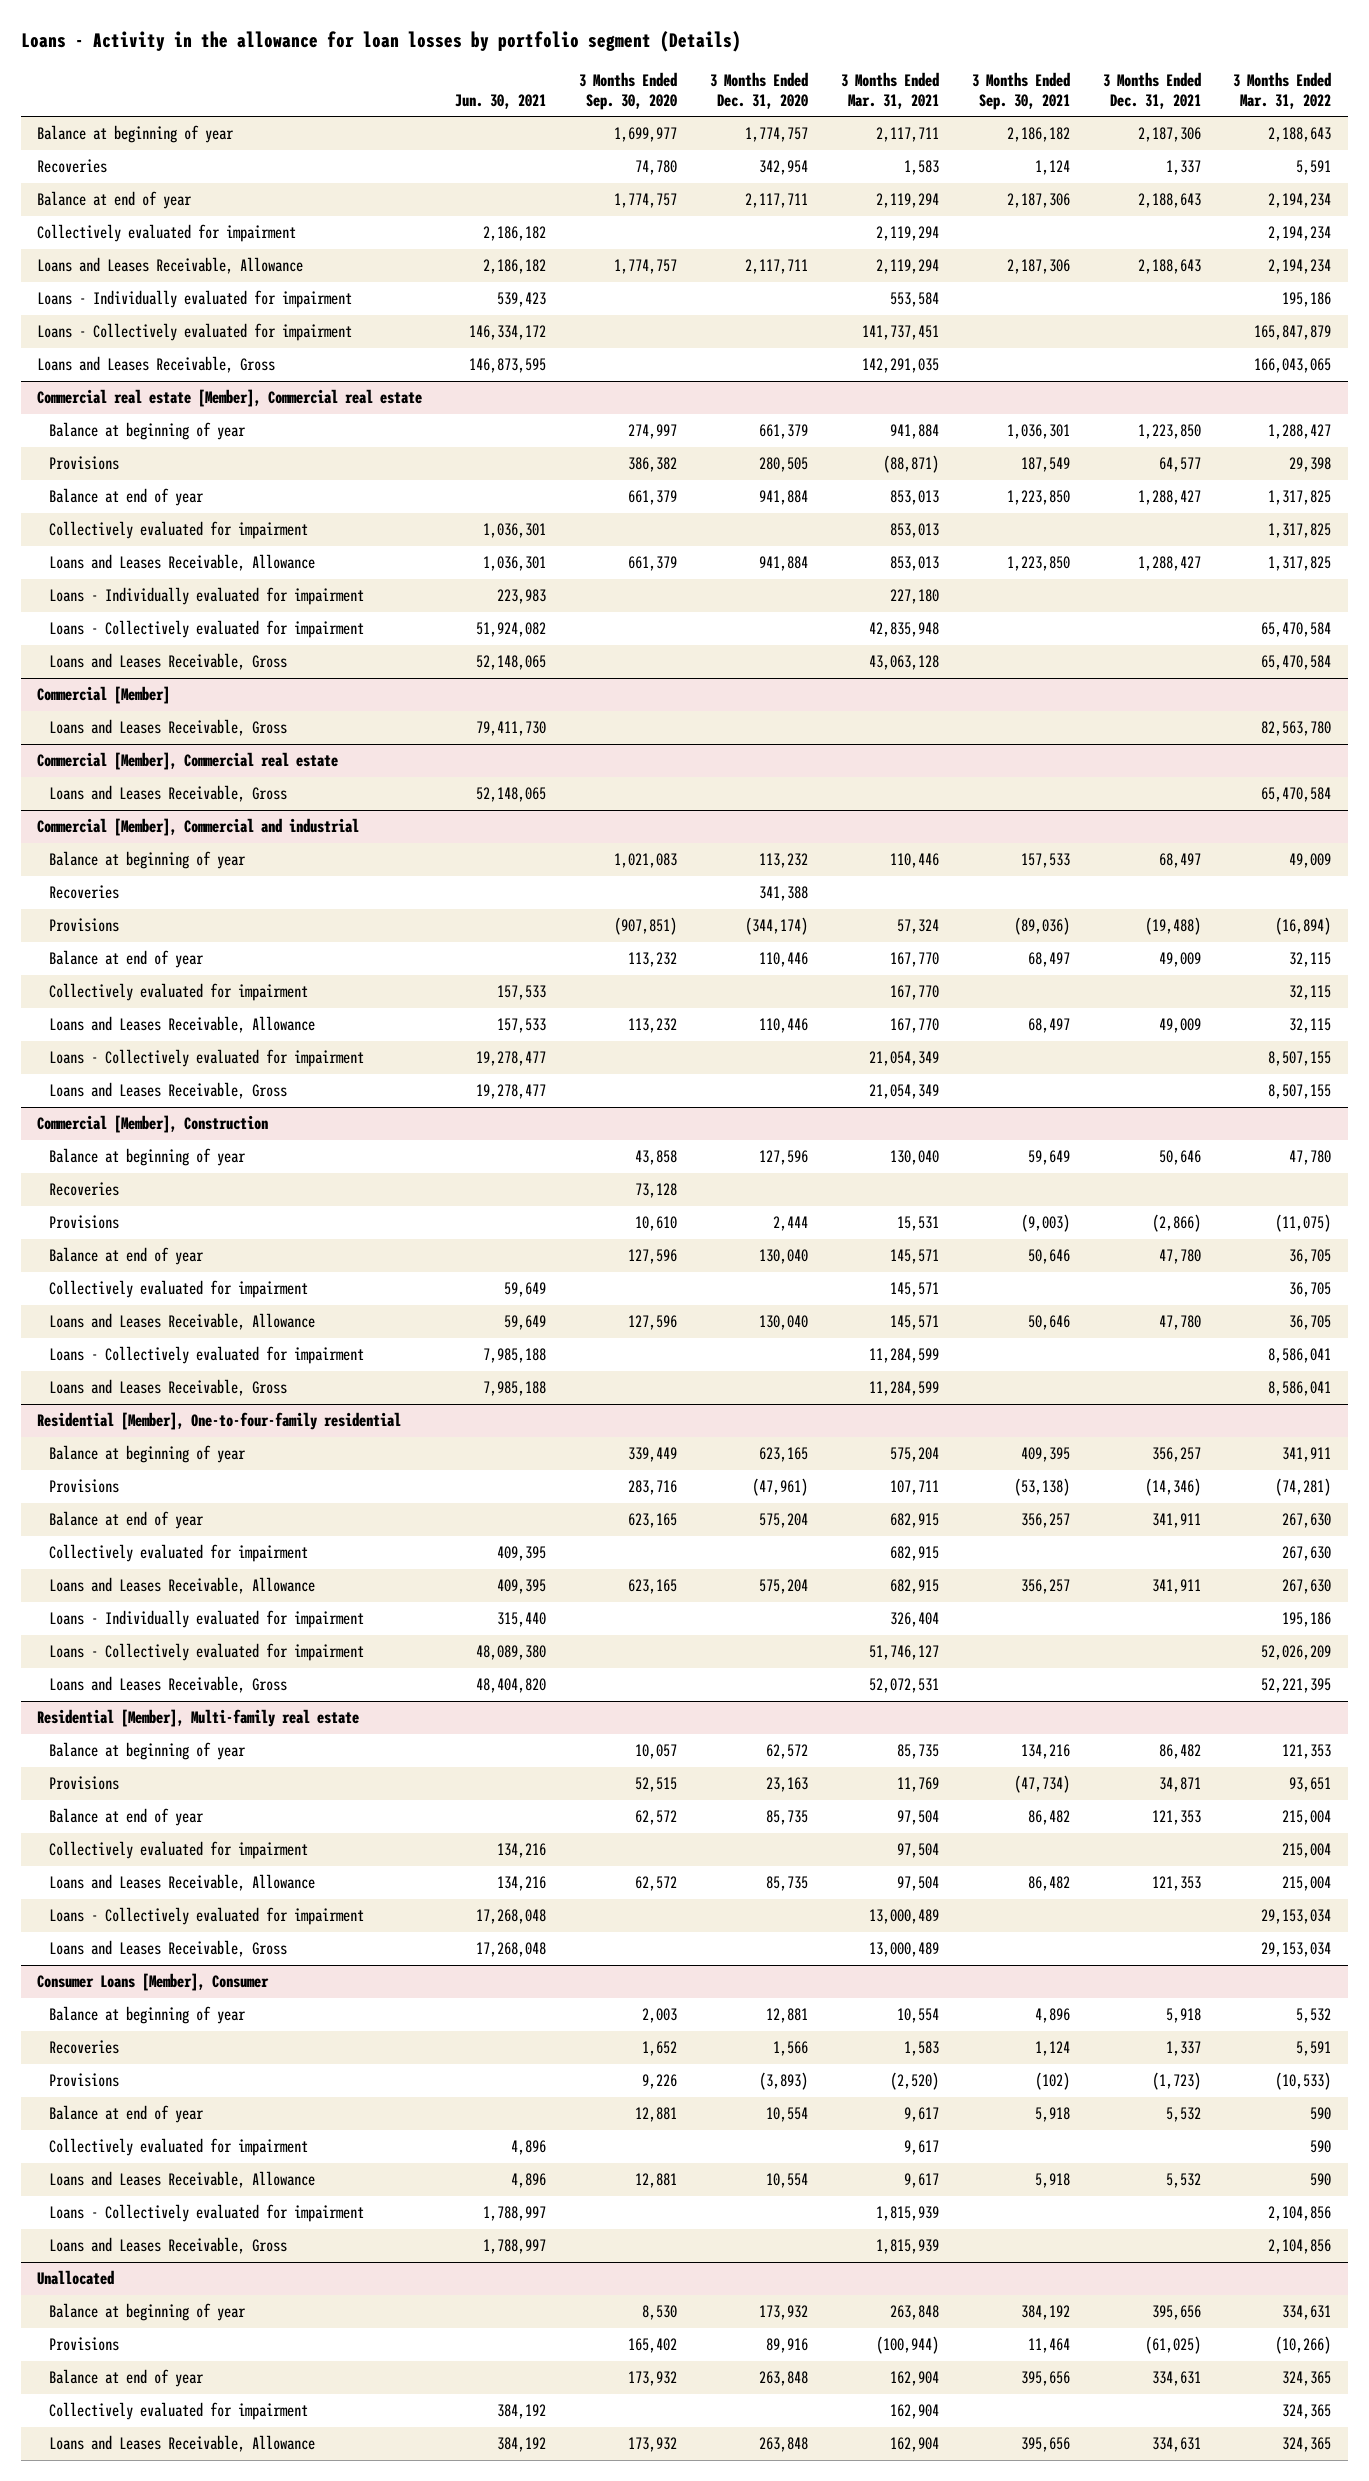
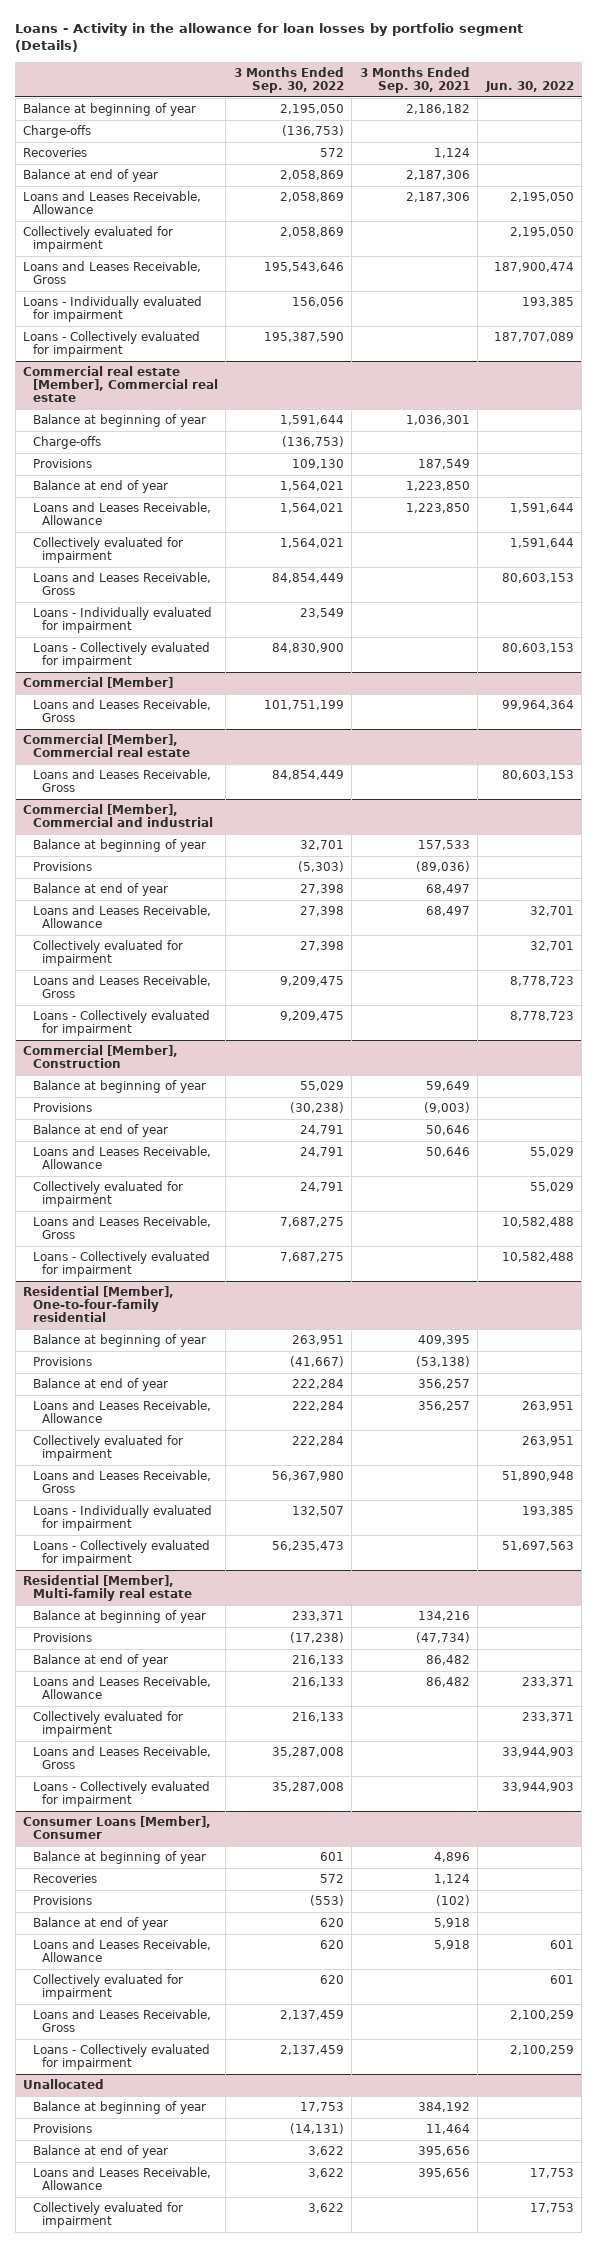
[455,93,547,109] Jun. 30, 2021 -> none
[578,71,677,110] 3 Months Ended Sep. 30, 2020 -> none
[709,71,808,109] 3 Months Ended Dec. 31, 2020 -> none
[840,71,939,109] 3 Months Ended Mar. 31, 2021 -> none
[1102,71,1201,109] 3 Months Ended Dec. 31, 2021 -> none
[1233,71,1332,109] 3 Months Ended Mar. 31, 2022 -> none
none -> [233,66,344,93] 3 Months Ended Sep. 30, 2022
none -> [484,80,574,92] Jun. 30, 2022
none -> [23,125,92,139] Charge-offs
[37,224,297,243] Collectively evaluated for impairment -> [23,226,174,253] Collectively evaluated for impairment
[37,356,276,374] Loans and Leases Receivable, Gross -> [23,261,202,285] Loans and Leases Receivable, Gross
none -> [32,436,101,450] Charge-offs
[49,521,309,540] Collectively evaluated for impairment -> [32,537,183,564] Collectively evaluated for impairment
[49,653,288,671] Loans and Leases Receivable, Gross -> [32,572,211,596] Loans and Leases Receivable, Gross
[49,885,120,900] Recoveries -> none
[49,983,309,1002] Collectively evaluated for impairment -> [32,940,183,967] Collectively evaluated for impairment
[49,1049,365,1068] Loans - Collectively evaluated for impairment -> [32,1010,210,1037] Loans - Collectively evaluated for impairment
[49,1182,120,1197] Recoveries -> none
[49,1280,309,1299] Collectively evaluated for impairment -> [32,1181,183,1208] Collectively evaluated for impairment
[49,1346,365,1365] Loans - Collectively evaluated for impairment -> [32,1251,210,1278] Loans - Collectively evaluated for impairment
[49,1544,309,1563] Collectively evaluated for impairment -> [32,1435,183,1462] Collectively evaluated for impairment
[49,1676,288,1694] Loans and Leases Receivable, Gross -> [32,1470,211,1494] Loans and Leases Receivable, Gross
[49,1841,309,1860] Collectively evaluated for impairment -> [32,1711,183,1738] Collectively evaluated for impairment
[49,1907,365,1926] Loans - Collectively evaluated for impairment -> [32,1781,210,1808] Loans - Collectively evaluated for impairment
[49,2138,309,2157] Collectively evaluated for impairment -> [32,1974,183,2001] Collectively evaluated for impairment
[49,2204,365,2223] Loans - Collectively evaluated for impairment -> [32,2044,210,2071] Loans - Collectively evaluated for impairment
[49,2402,309,2421] Collectively evaluated for impairment -> [32,2202,183,2229] Collectively evaluated for impairment

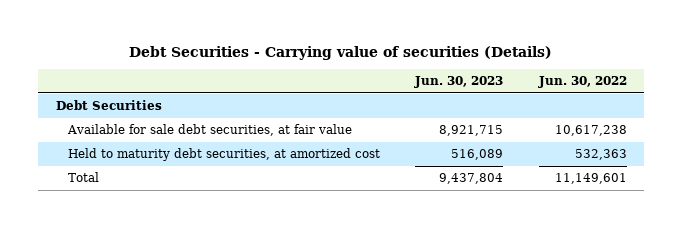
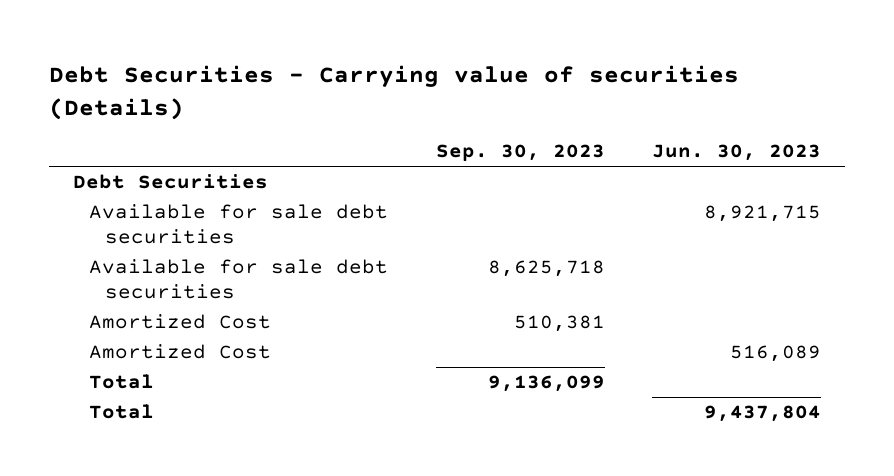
[537,76,627,89] Jun. 30, 2022 -> none
none -> [435,144,605,162] Sep. 30, 2023
[67,124,353,137] Available for sale debt securities, at fair value -> [89,204,389,245] Available for sale debt securities
none -> [89,259,389,300] Available for sale debt securities
none -> [89,314,272,330] Amortized Cost
[68,148,381,162] Held to maturity debt securities, at amortized cost -> [89,344,272,360] Amortized Cost
none -> [89,374,155,390] Total

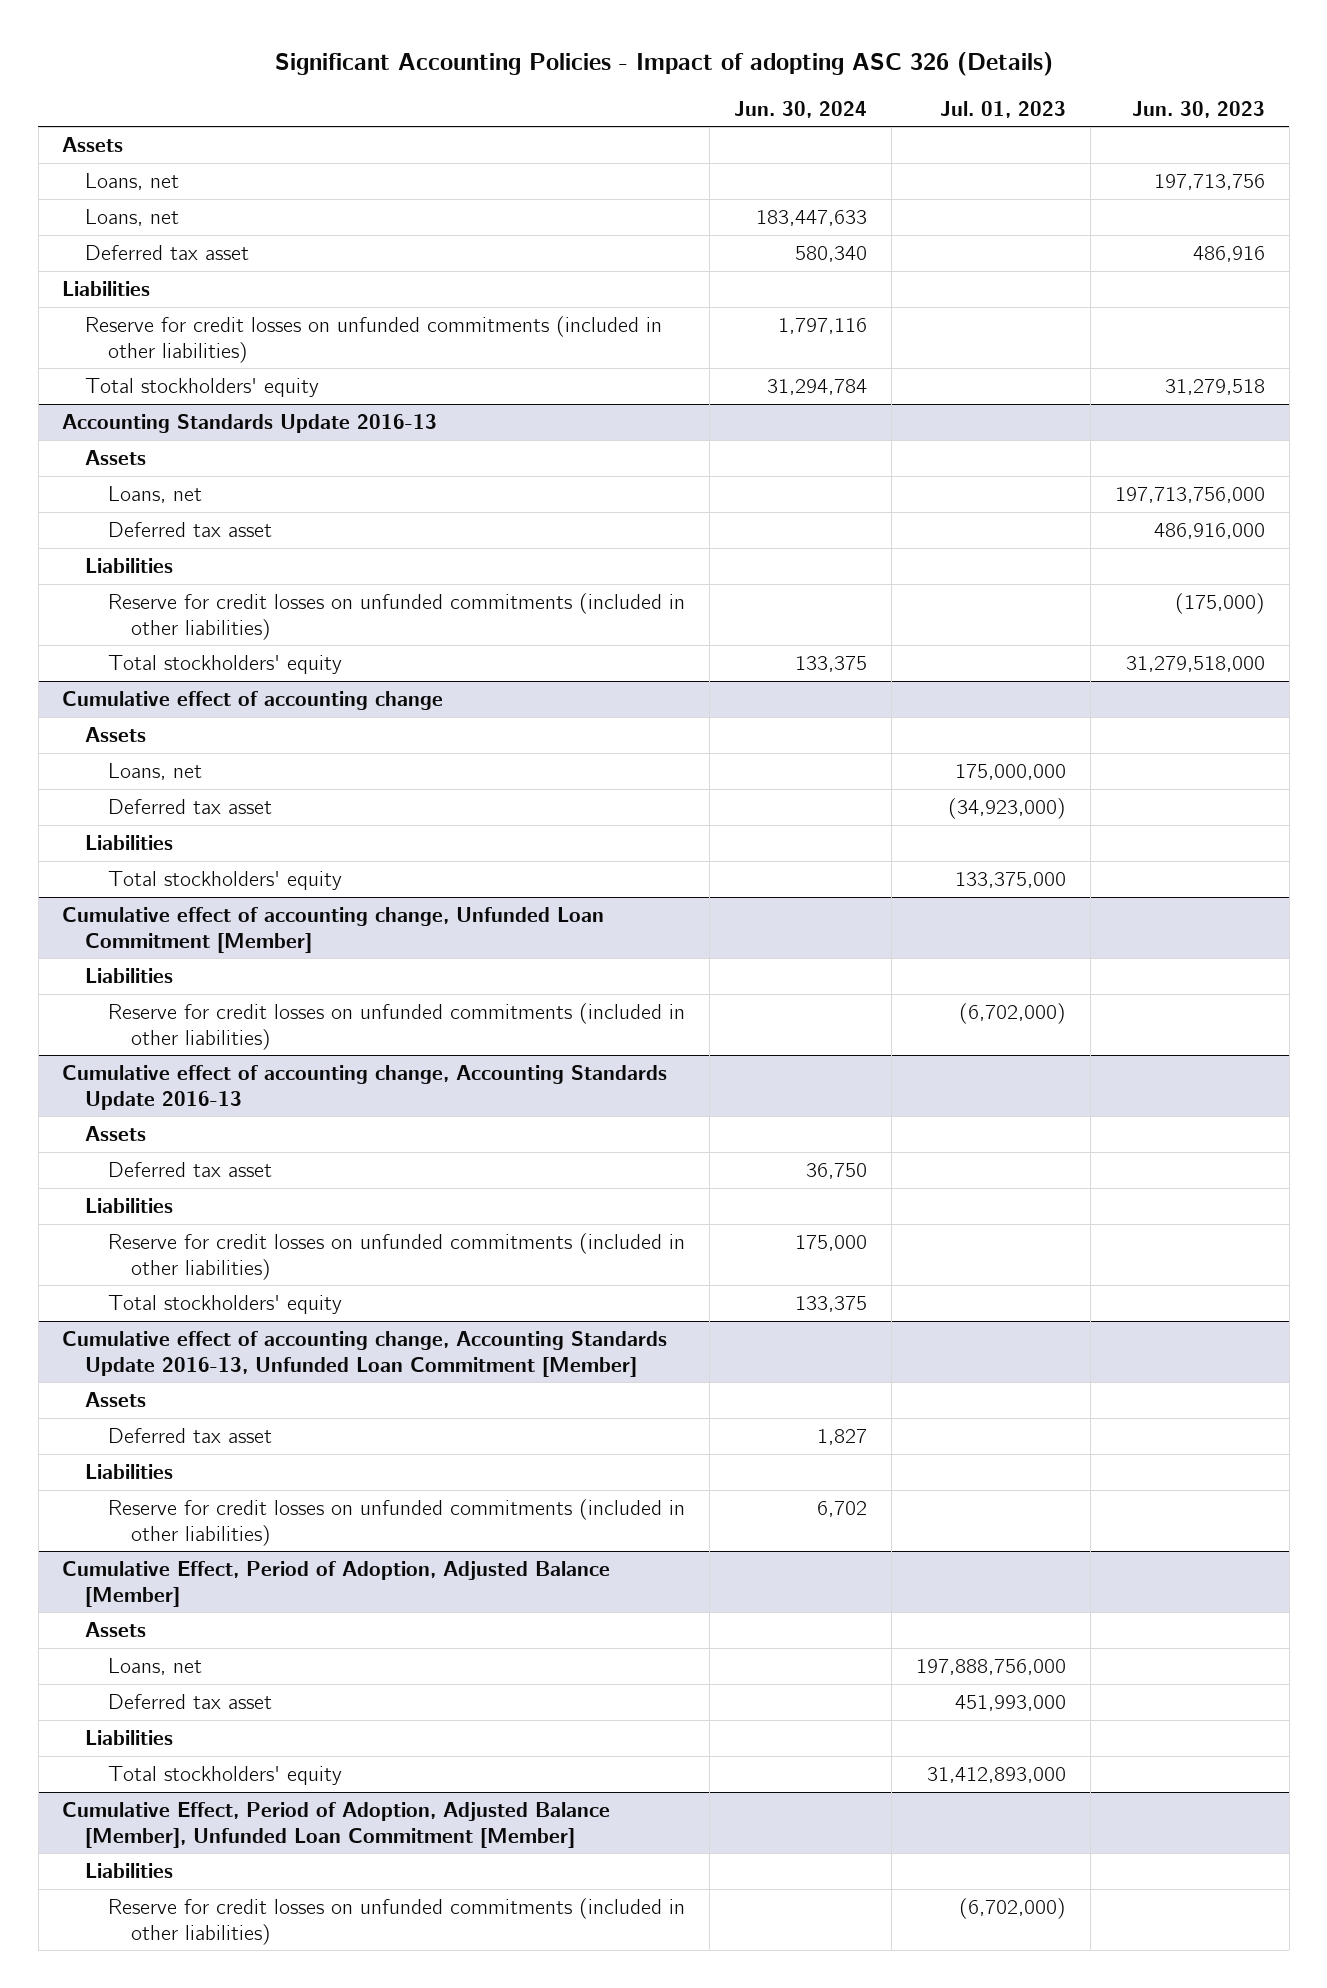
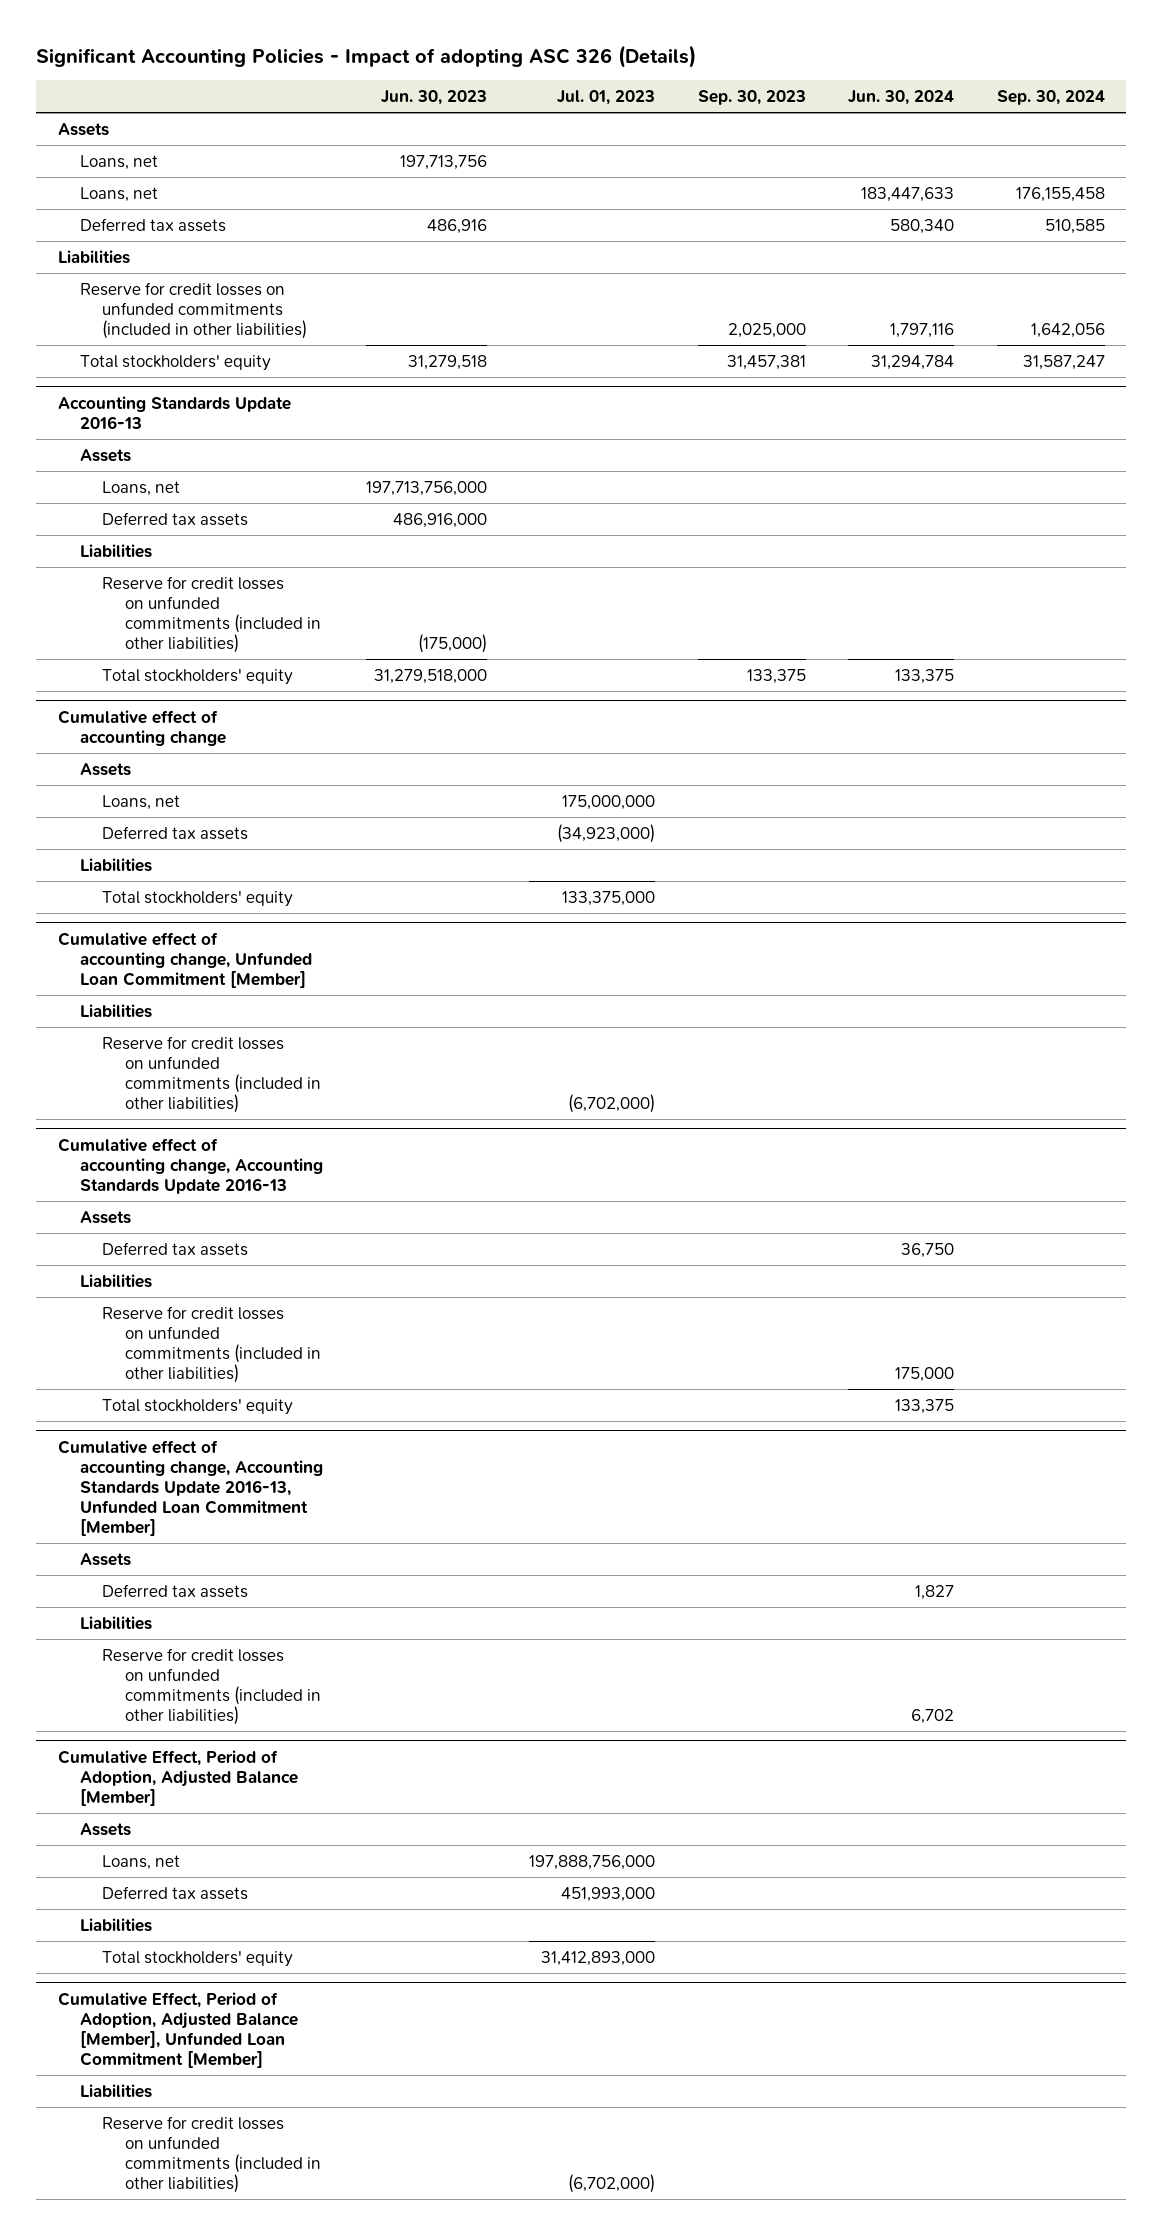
none -> [697,90,806,106] Sep. 30, 2023
none -> [996,90,1105,106] Sep. 30, 2024
[85,244,250,260] Deferred tax asset -> [80,217,227,232] Deferred tax assets
[108,521,273,537] Deferred tax asset -> [102,511,249,526] Deferred tax assets
[108,798,273,814] Deferred tax asset -> [102,825,249,840] Deferred tax assets
[108,1161,273,1177] Deferred tax asset -> [102,1241,249,1256] Deferred tax assets
[108,1427,273,1443] Deferred tax asset -> [102,1583,249,1598] Deferred tax assets
[108,1693,273,1709] Deferred tax asset -> [102,1885,249,1900] Deferred tax assets

